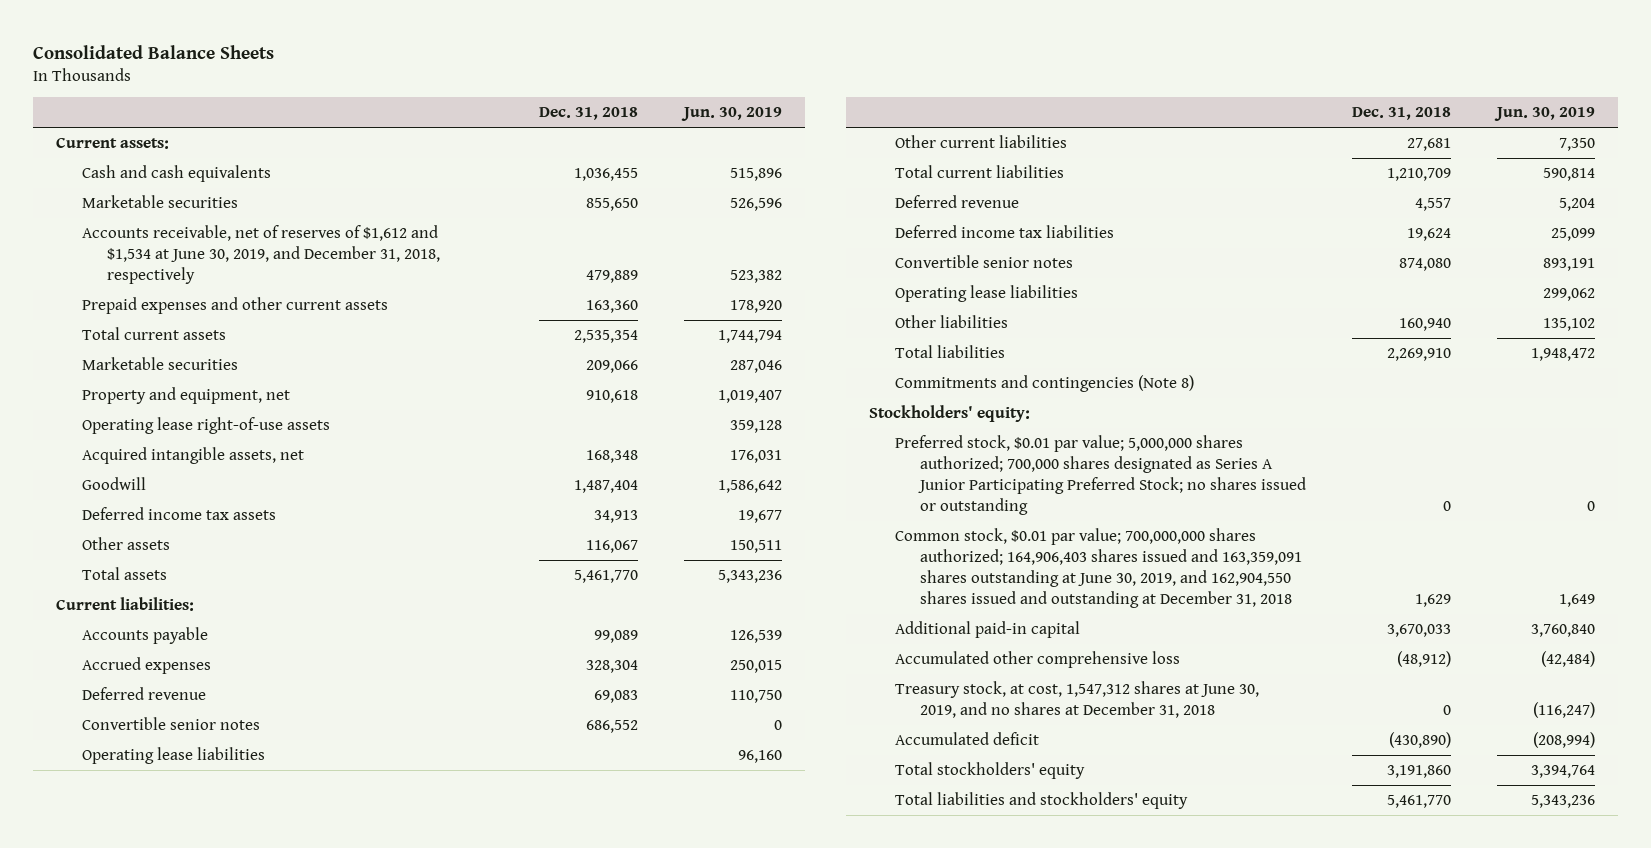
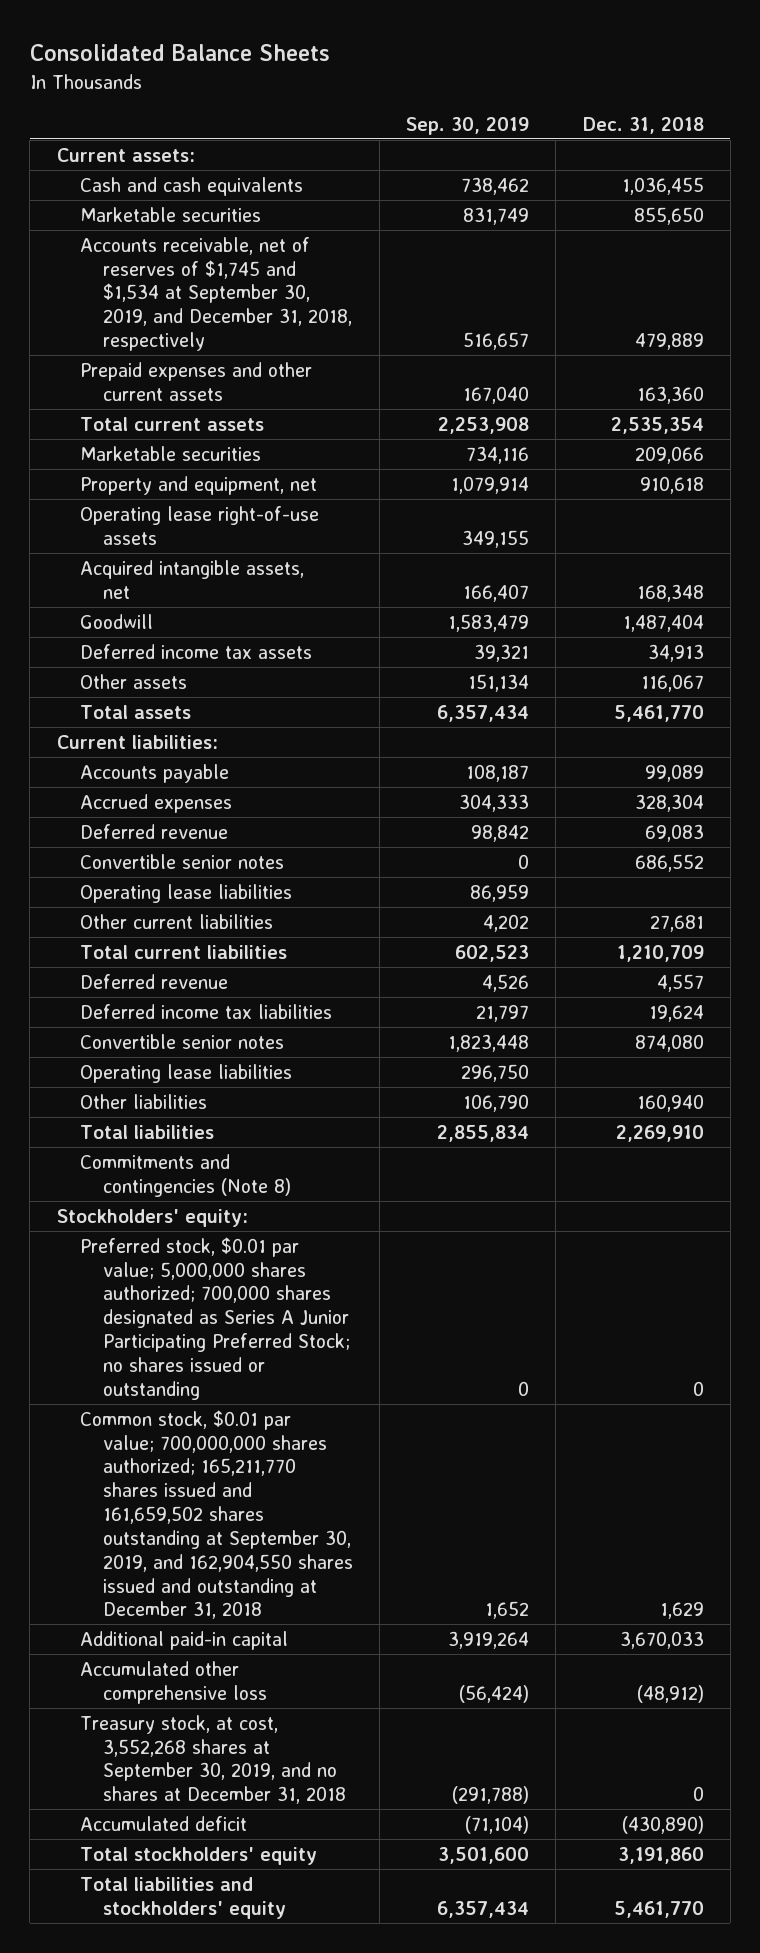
[681,107,783,122] Jun. 30, 2019 -> none
none -> [406,116,530,135] Sep. 30, 2019
[81,224,441,285] Accounts receivable, net of reserves of $1,612 and $1,534 at June 30, 2019, and December 31, 2018, respectively -> [79,236,352,352] Accounts receivable, net of reserves of $1,745 and $1,534 at September 30, 2019, and December 31, 2018, respectively
[894,527,1303,609] Common stock, $0.01 par value; 700,000,000 shares authorized; 164,906,403 shares issued and 163,359,091 shares outstanding at June 30, 2019, and 162,904,550 shares issued and outstanding at December 31, 2018 -> [79,1409,353,1620] Common stock, $0.01 par value; 700,000,000 shares authorized; 165,211,770 shares issued and 161,659,502 shares outstanding at September 30, 2019, and 162,904,550 shares issued and outstanding at December 31, 2018
[894,680,1259,719] Treasury stock, at cost, 1,547,312 shares at June 30, 2019, and no shares at December 31, 2018 -> [79,1714,346,1805] Treasury stock, at cost, 3,552,268 shares at September 30, 2019, and no shares at December 31, 2018

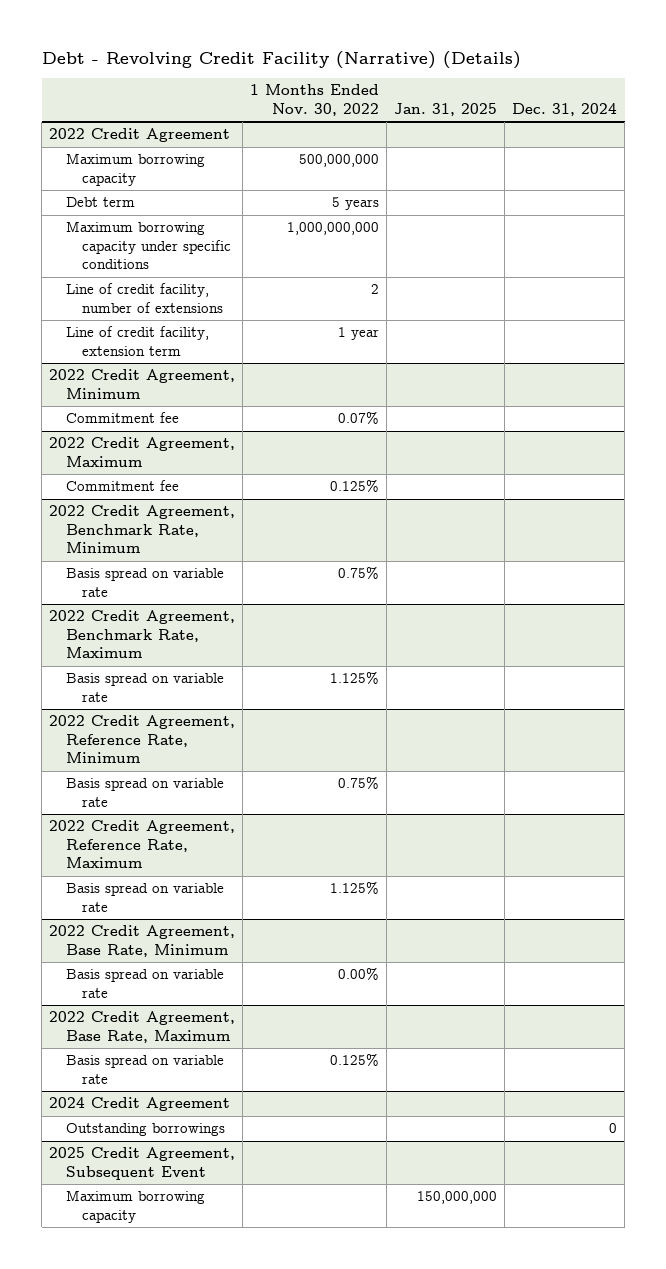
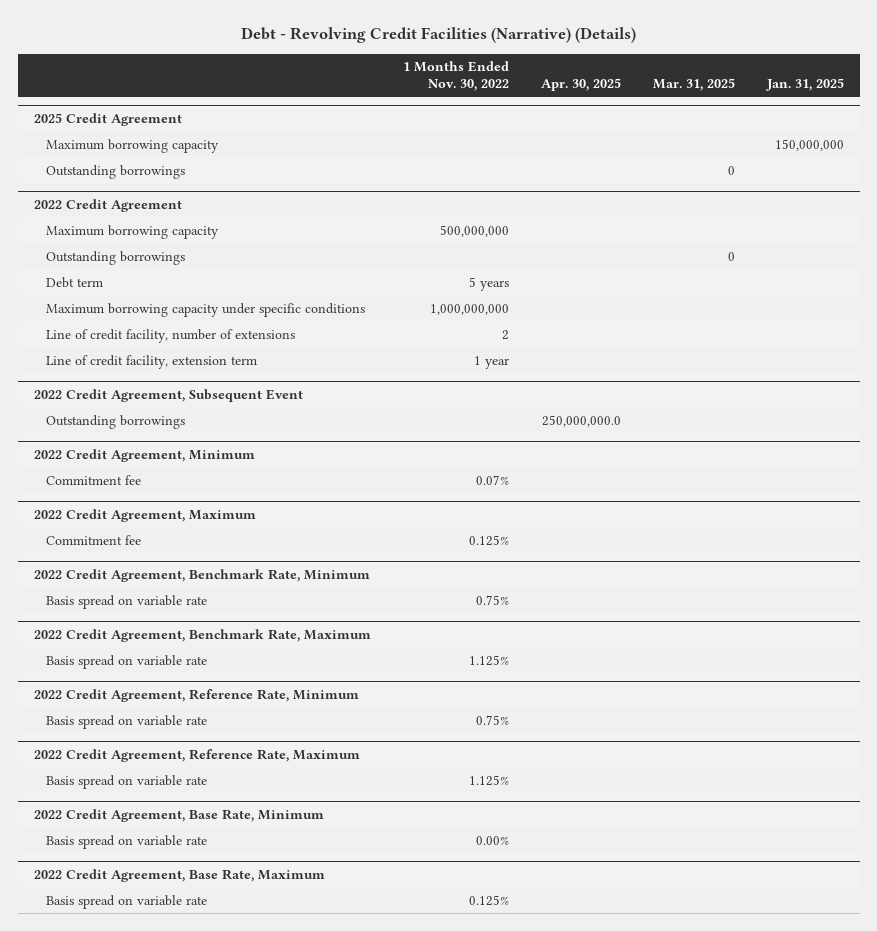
[41,50,521,69] Debt - Revolving Credit Facility (Narrative) (Details) -> [240,27,636,44] Debt - Revolving Credit Facilities (Narrative) (Details)
[512,102,618,116] Dec. 31, 2024 -> none
none -> [540,77,621,91] Apr. 30, 2025
none -> [652,77,735,91] Mar. 31, 2025
none -> [33,112,182,126] 2025 Credit Agreement
none -> [45,138,219,153] Maximum borrowing capacity
none -> [45,164,185,179] Outstanding borrowings
none -> [45,250,185,265] Outstanding borrowings
none -> [33,388,303,402] 2022 Credit Agreement, Subsequent Event
none -> [45,414,185,429] Outstanding borrowings
[49,1097,231,1112] 2024 Credit Agreement -> none
[65,1123,225,1137] Outstanding borrowings -> none
[49,1147,236,1180] 2025 Credit Agreement, Subsequent Event -> none
[65,1190,205,1223] Maximum borrowing capacity -> none

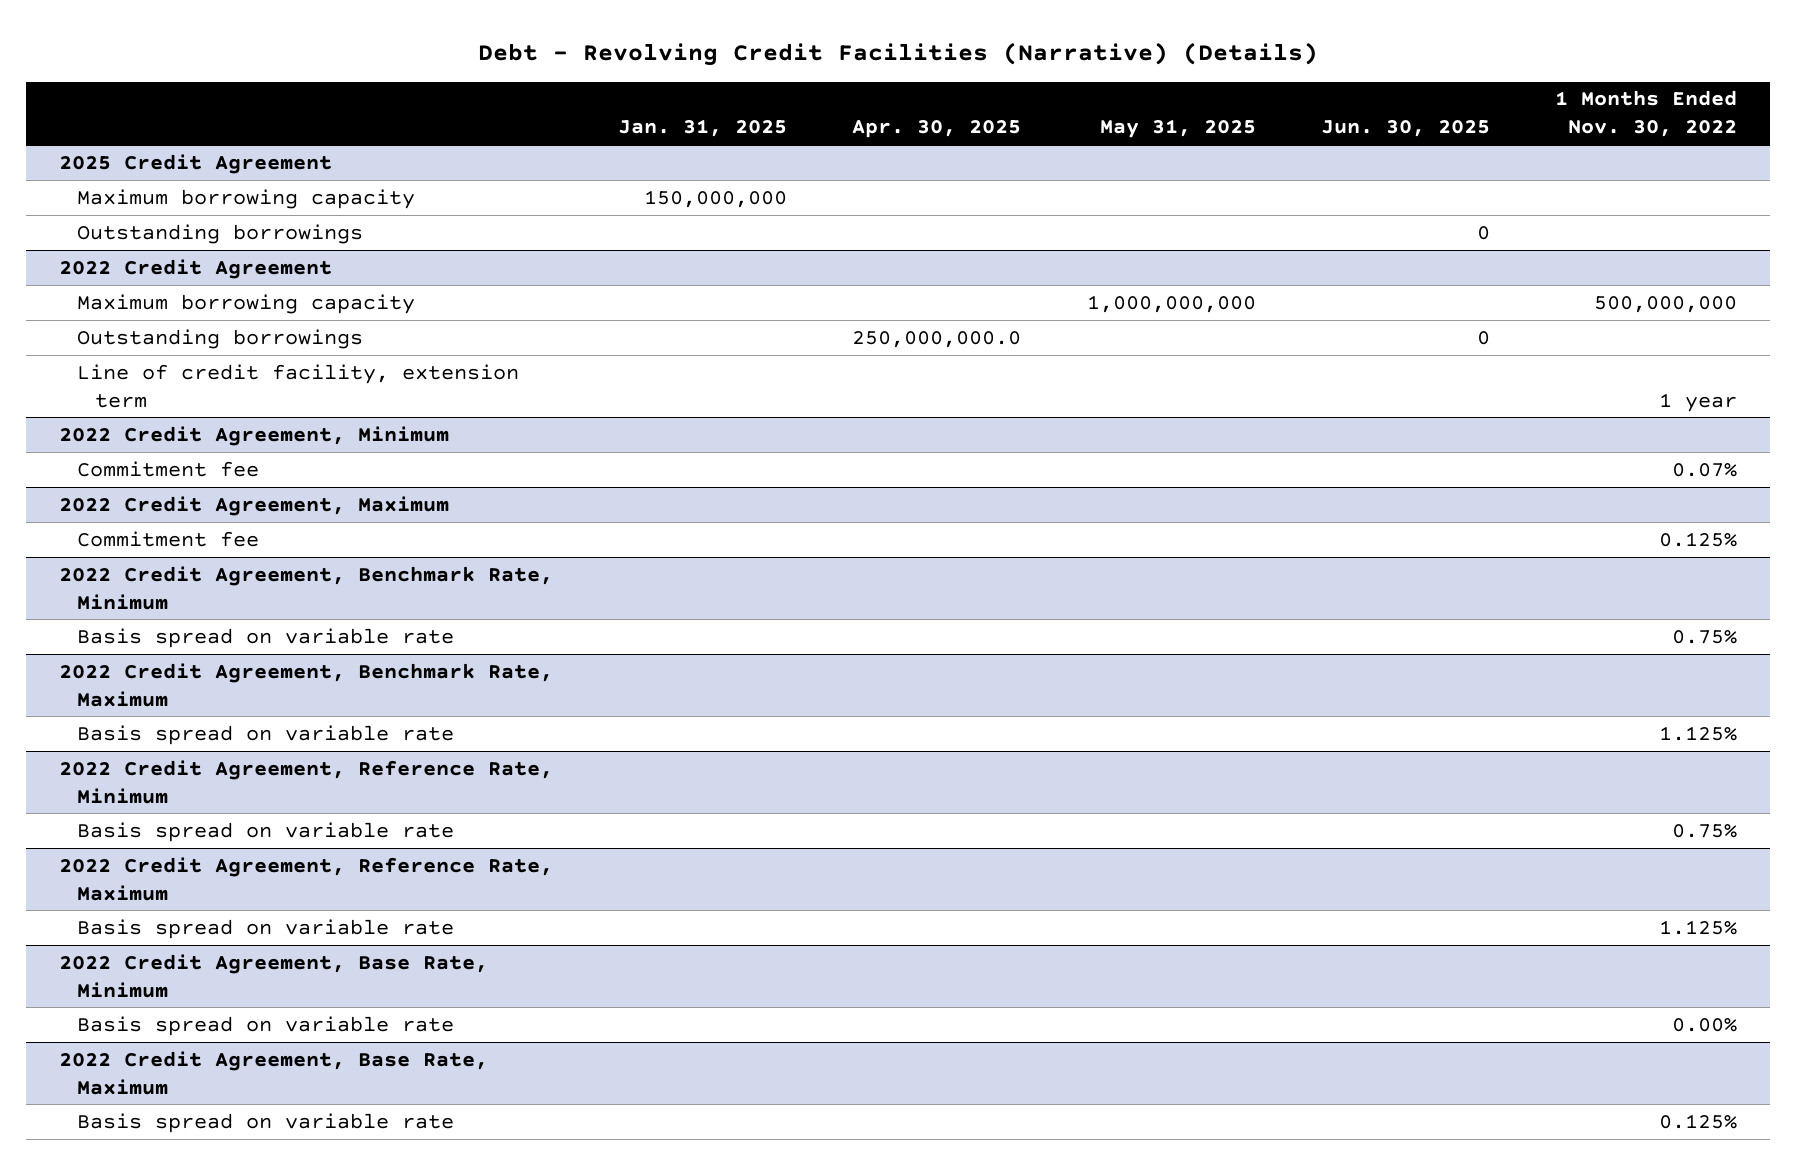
[652,77,735,91] Mar. 31, 2025 -> none
none -> [1099,119,1256,139] May 31, 2025
none -> [1321,120,1491,138] Jun. 30, 2025
[45,250,185,265] Outstanding borrowings -> none
[45,276,103,288] Debt term -> none
[45,302,365,317] Maximum borrowing capacity under specific conditions -> none
[45,328,295,343] Line of credit facility, number of extensions -> none
[33,388,303,402] 2022 Credit Agreement, Subsequent Event -> none
[45,354,257,369] Line of credit facility, extension term -> [76,363,519,408] Line of credit facility, extension term

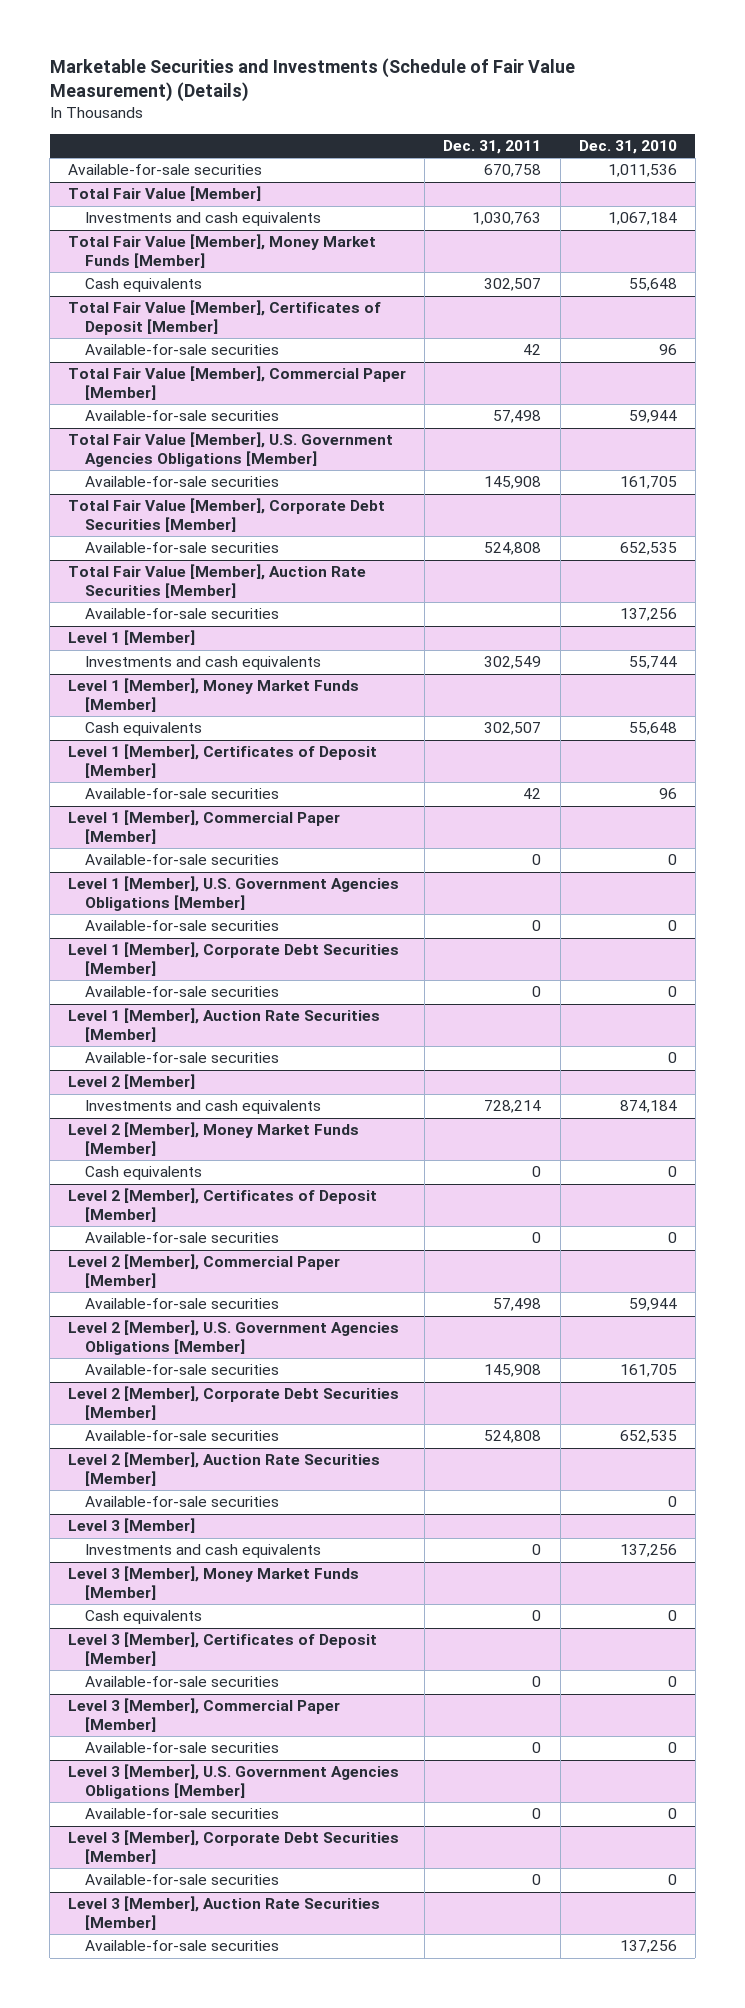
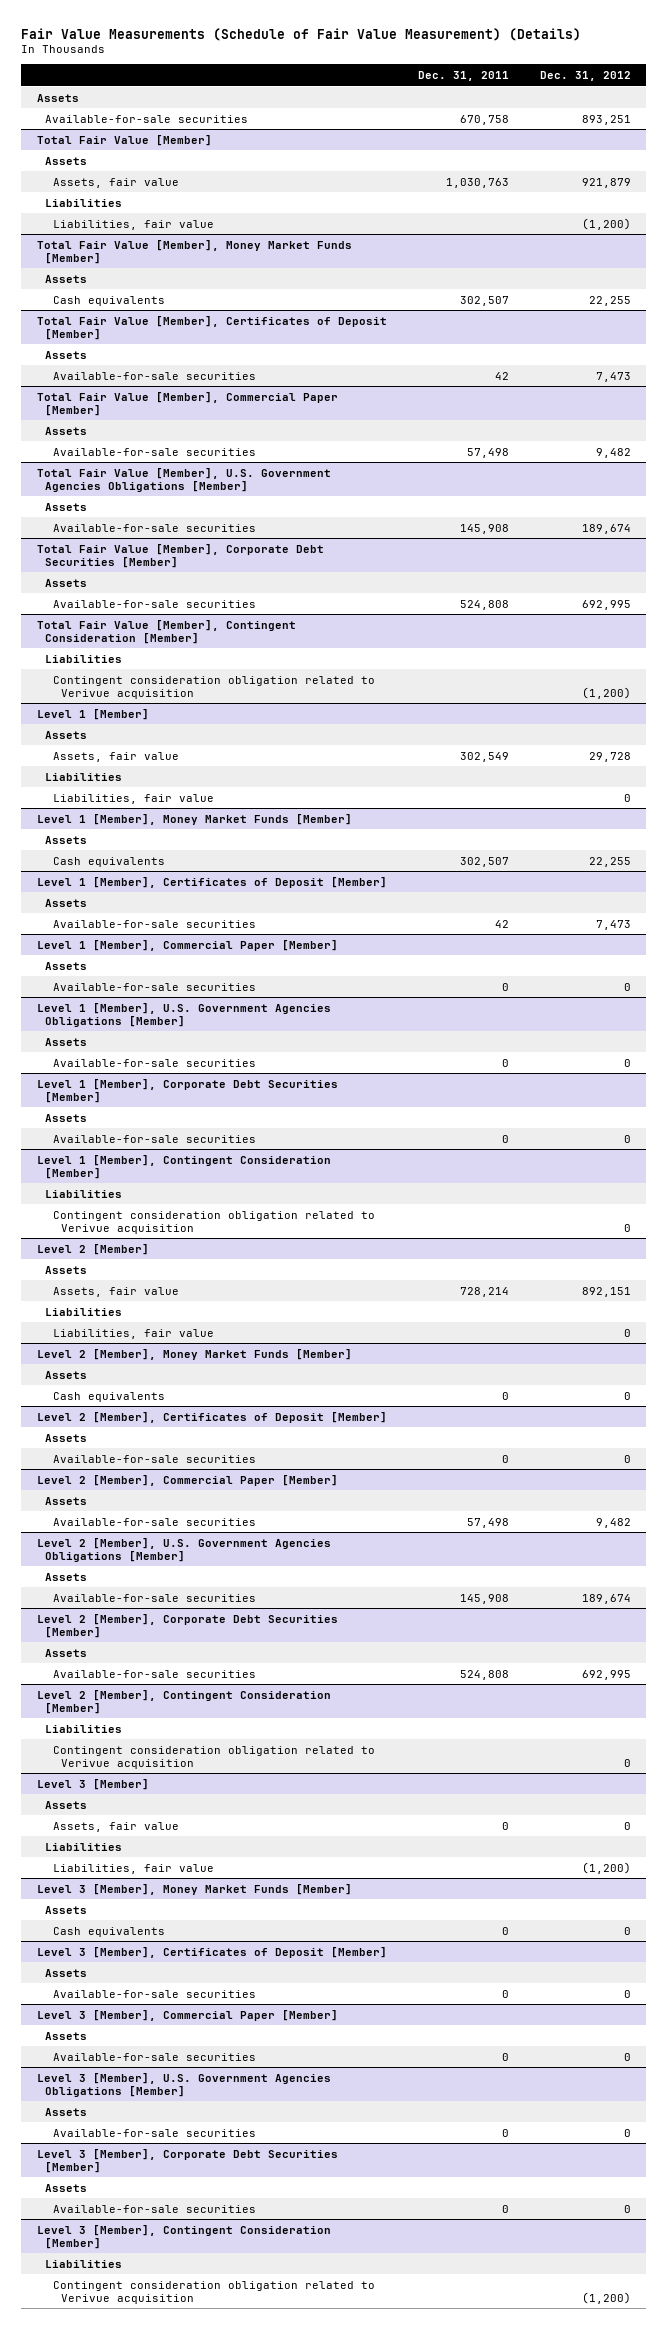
[49,58,575,103] Marketable Securities and Investments (Schedule of Fair Value Measurement) (Details) -> [21,27,582,41] Fair Value Measurements (Schedule of Fair Value Measurement) (Details)
[578,139,677,154] Dec. 31, 2010 -> none
none -> [539,71,631,82] Dec. 31, 2012
none -> [36,93,79,102] Assets
none -> [45,156,88,165] Assets
[84,212,321,227] Investments and cash equivalents -> [53,177,180,188] Assets, fair value
none -> [45,198,123,207] Liabilities
none -> [53,219,215,230] Liabilities, fair value
none -> [45,274,88,283] Assets
none -> [45,350,88,359] Assets
none -> [45,426,88,435] Assets
none -> [45,502,88,511] Assets
none -> [45,578,88,587] Assets
[68,564,367,598] Total Fair Value [Member], Auction Rate Securities [Member] -> none
[84,608,279,620] Available-for-sale securities -> none
none -> [36,619,296,644] Total Fair Value [Member], Contingent Consideration [Member]
none -> [45,654,123,663] Liabilities
none -> [53,675,376,699] Contingent consideration obligation related to Verivue acquisition
none -> [45,730,88,739] Assets
[84,656,321,671] Investments and cash equivalents -> [53,751,180,762] Assets, fair value
none -> [45,772,123,781] Liabilities
none -> [53,793,215,804] Liabilities, fair value
none -> [45,835,88,844] Assets
none -> [45,898,88,907] Assets
none -> [45,961,88,970] Assets
none -> [45,1037,88,1046] Assets
none -> [45,1113,88,1122] Assets
[68,1008,381,1042] Level 1 [Member], Auction Rate Securities [Member] -> none
[84,1052,279,1064] Available-for-sale securities -> none
none -> [36,1154,331,1179] Level 1 [Member], Contingent Consideration [Member]
none -> [45,1189,123,1198] Liabilities
none -> [53,1210,376,1234] Contingent consideration obligation related to Verivue acquisition
none -> [45,1265,88,1274] Assets
[84,1100,321,1115] Investments and cash equivalents -> [53,1286,180,1297] Assets, fair value
none -> [45,1307,123,1316] Liabilities
none -> [53,1328,215,1339] Liabilities, fair value
none -> [45,1370,88,1379] Assets
none -> [45,1433,88,1442] Assets
none -> [45,1496,88,1505] Assets
none -> [45,1572,88,1581] Assets
none -> [45,1648,88,1657] Assets
[68,1452,381,1486] Level 2 [Member], Auction Rate Securities [Member] -> none
[84,1496,279,1508] Available-for-sale securities -> none
none -> [36,1689,331,1714] Level 2 [Member], Contingent Consideration [Member]
none -> [45,1724,123,1733] Liabilities
none -> [53,1745,376,1769] Contingent consideration obligation related to Verivue acquisition
none -> [45,1800,88,1809] Assets
[84,1544,321,1559] Investments and cash equivalents -> [53,1821,180,1832] Assets, fair value
none -> [45,1842,123,1851] Liabilities
none -> [53,1863,215,1874] Liabilities, fair value
none -> [45,1905,88,1914] Assets
none -> [45,1968,88,1977] Assets
none -> [45,2031,88,2040] Assets
none -> [45,2107,88,2116] Assets
none -> [45,2183,88,2192] Assets
[68,1896,381,1930] Level 3 [Member], Auction Rate Securities [Member] -> none
[84,1940,279,1952] Available-for-sale securities -> none
none -> [36,2224,331,2249] Level 3 [Member], Contingent Consideration [Member]
none -> [45,2259,123,2268] Liabilities
none -> [53,2280,376,2304] Contingent consideration obligation related to Verivue acquisition

